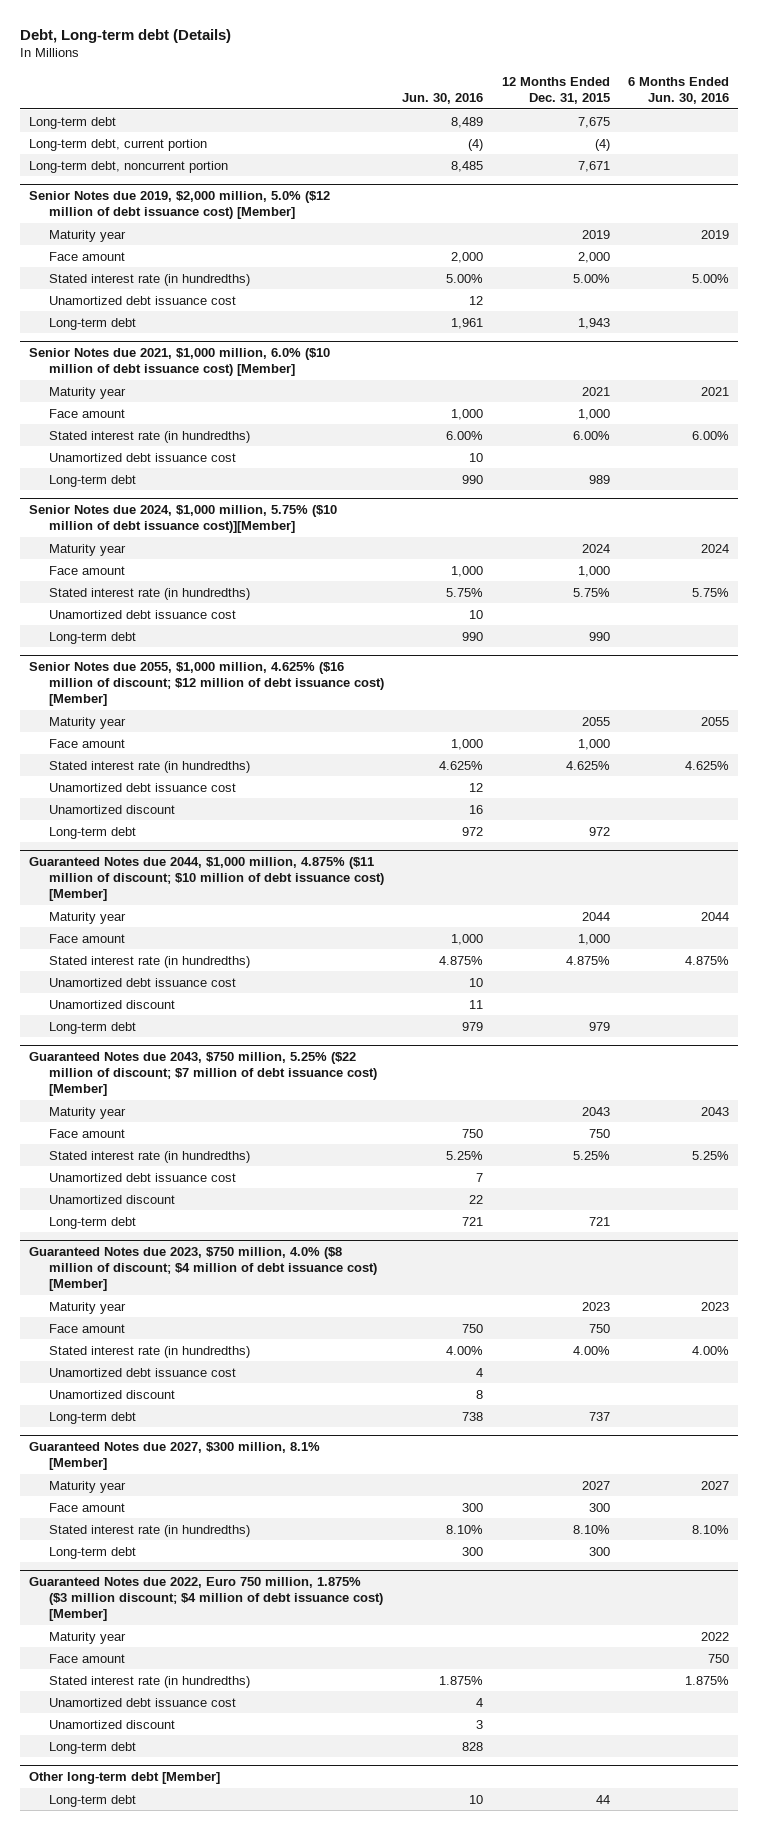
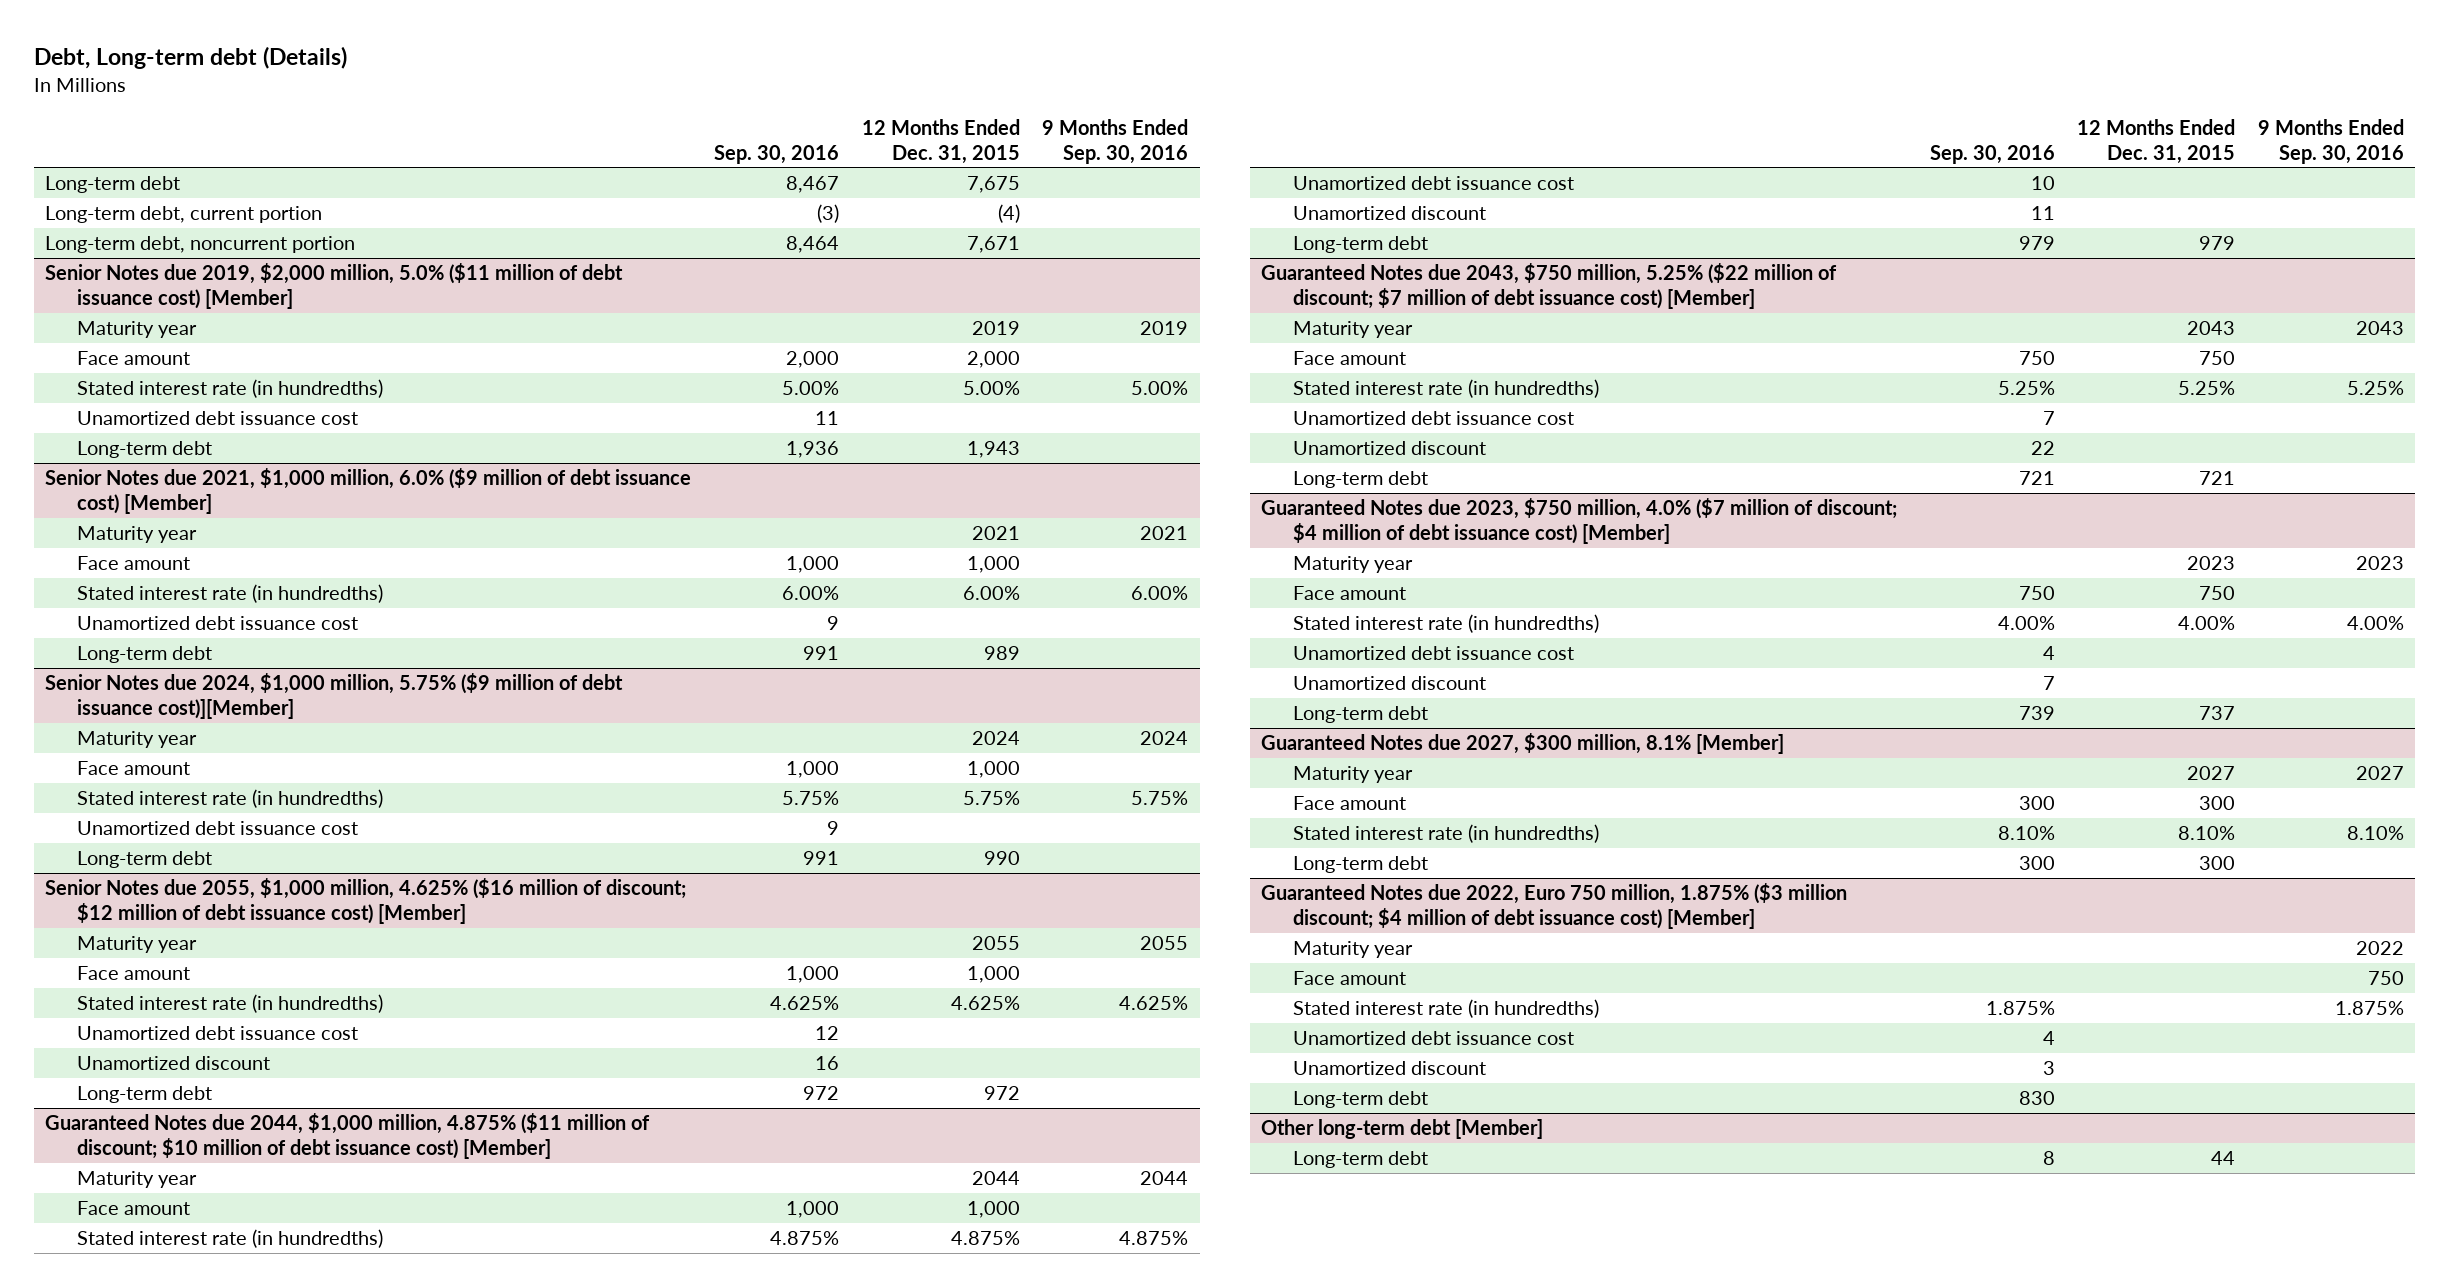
[402,92,484,104] Jun. 30, 2016 -> none
[627,76,729,104] 6 Months Ended Jun. 30, 2016 -> none
none -> [713,144,839,164] Sep. 30, 2016
none -> [1042,118,1189,164] 9 Months Ended Sep. 30, 2016
[28,190,330,219] Senior Notes due 2019, $2,000 million, 5.0% ($12 million of debt issuance cost) [Member] -> [45,263,624,310] Senior Notes due 2019, $2,000 million, 5.0% ($11 million of debt issuance cost) [Member]
[28,347,330,376] Senior Notes due 2021, $1,000 million, 6.0% ($10 million of debt issuance cost) [Member] -> [45,468,692,515] Senior Notes due 2021, $1,000 million, 6.0% ($9 million of debt issuance cost) [Member]
[28,504,337,533] Senior Notes due 2024, $1,000 million, 5.75% ($10 million of debt issuance cost)][Member] -> [45,673,624,720] Senior Notes due 2024, $1,000 million, 5.75% ($9 million of debt issuance cost)][Member]
[28,1246,377,1292] Guaranteed Notes due 2023, $750 million, 4.0% ($8 million of discount; $4 million of debt issuance cost) [Member] -> [1261,498,1898,545] Guaranteed Notes due 2023, $750 million, 4.0% ($7 million of discount; $4 million of debt issuance cost) [Member]

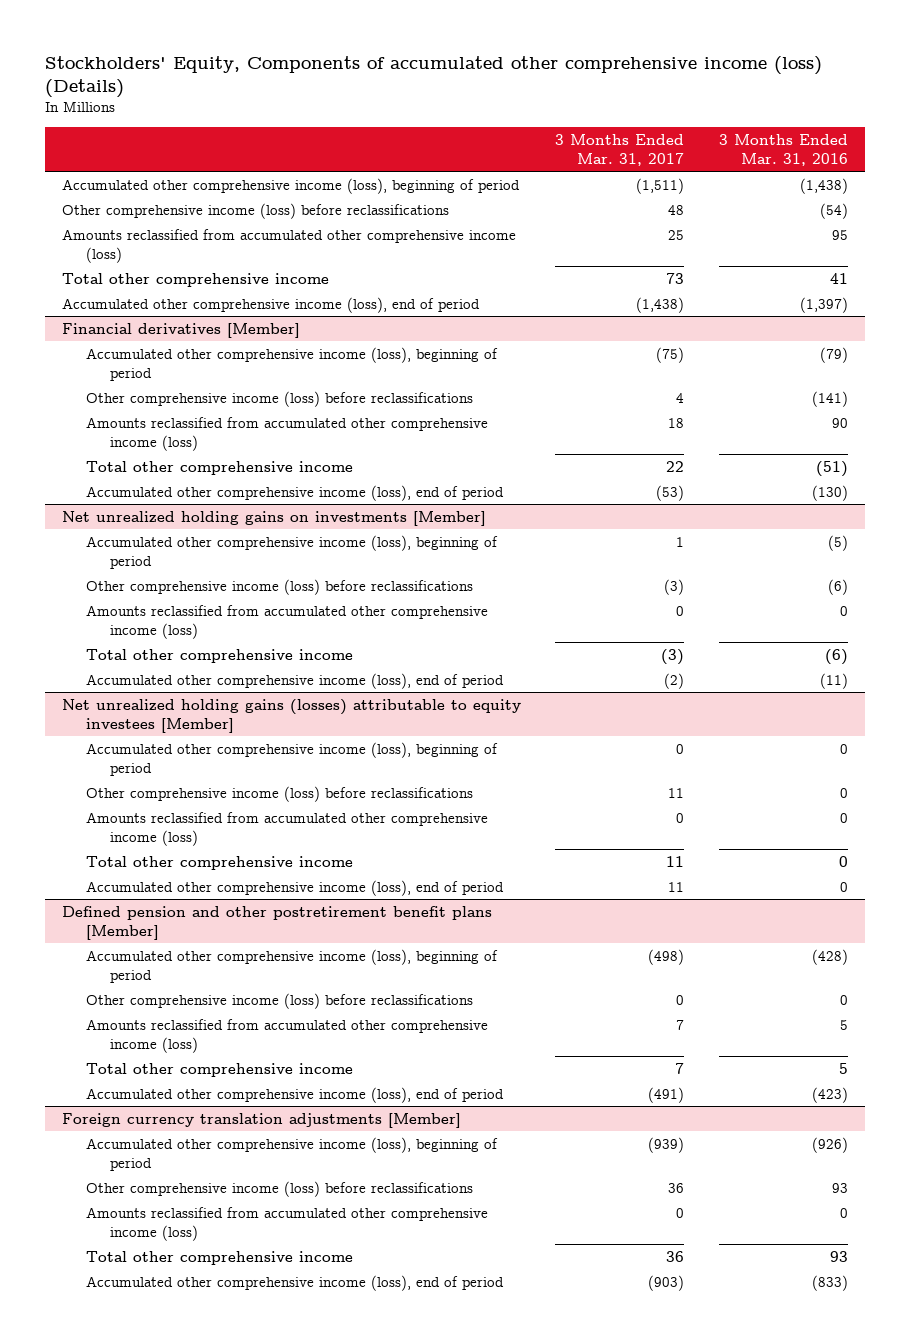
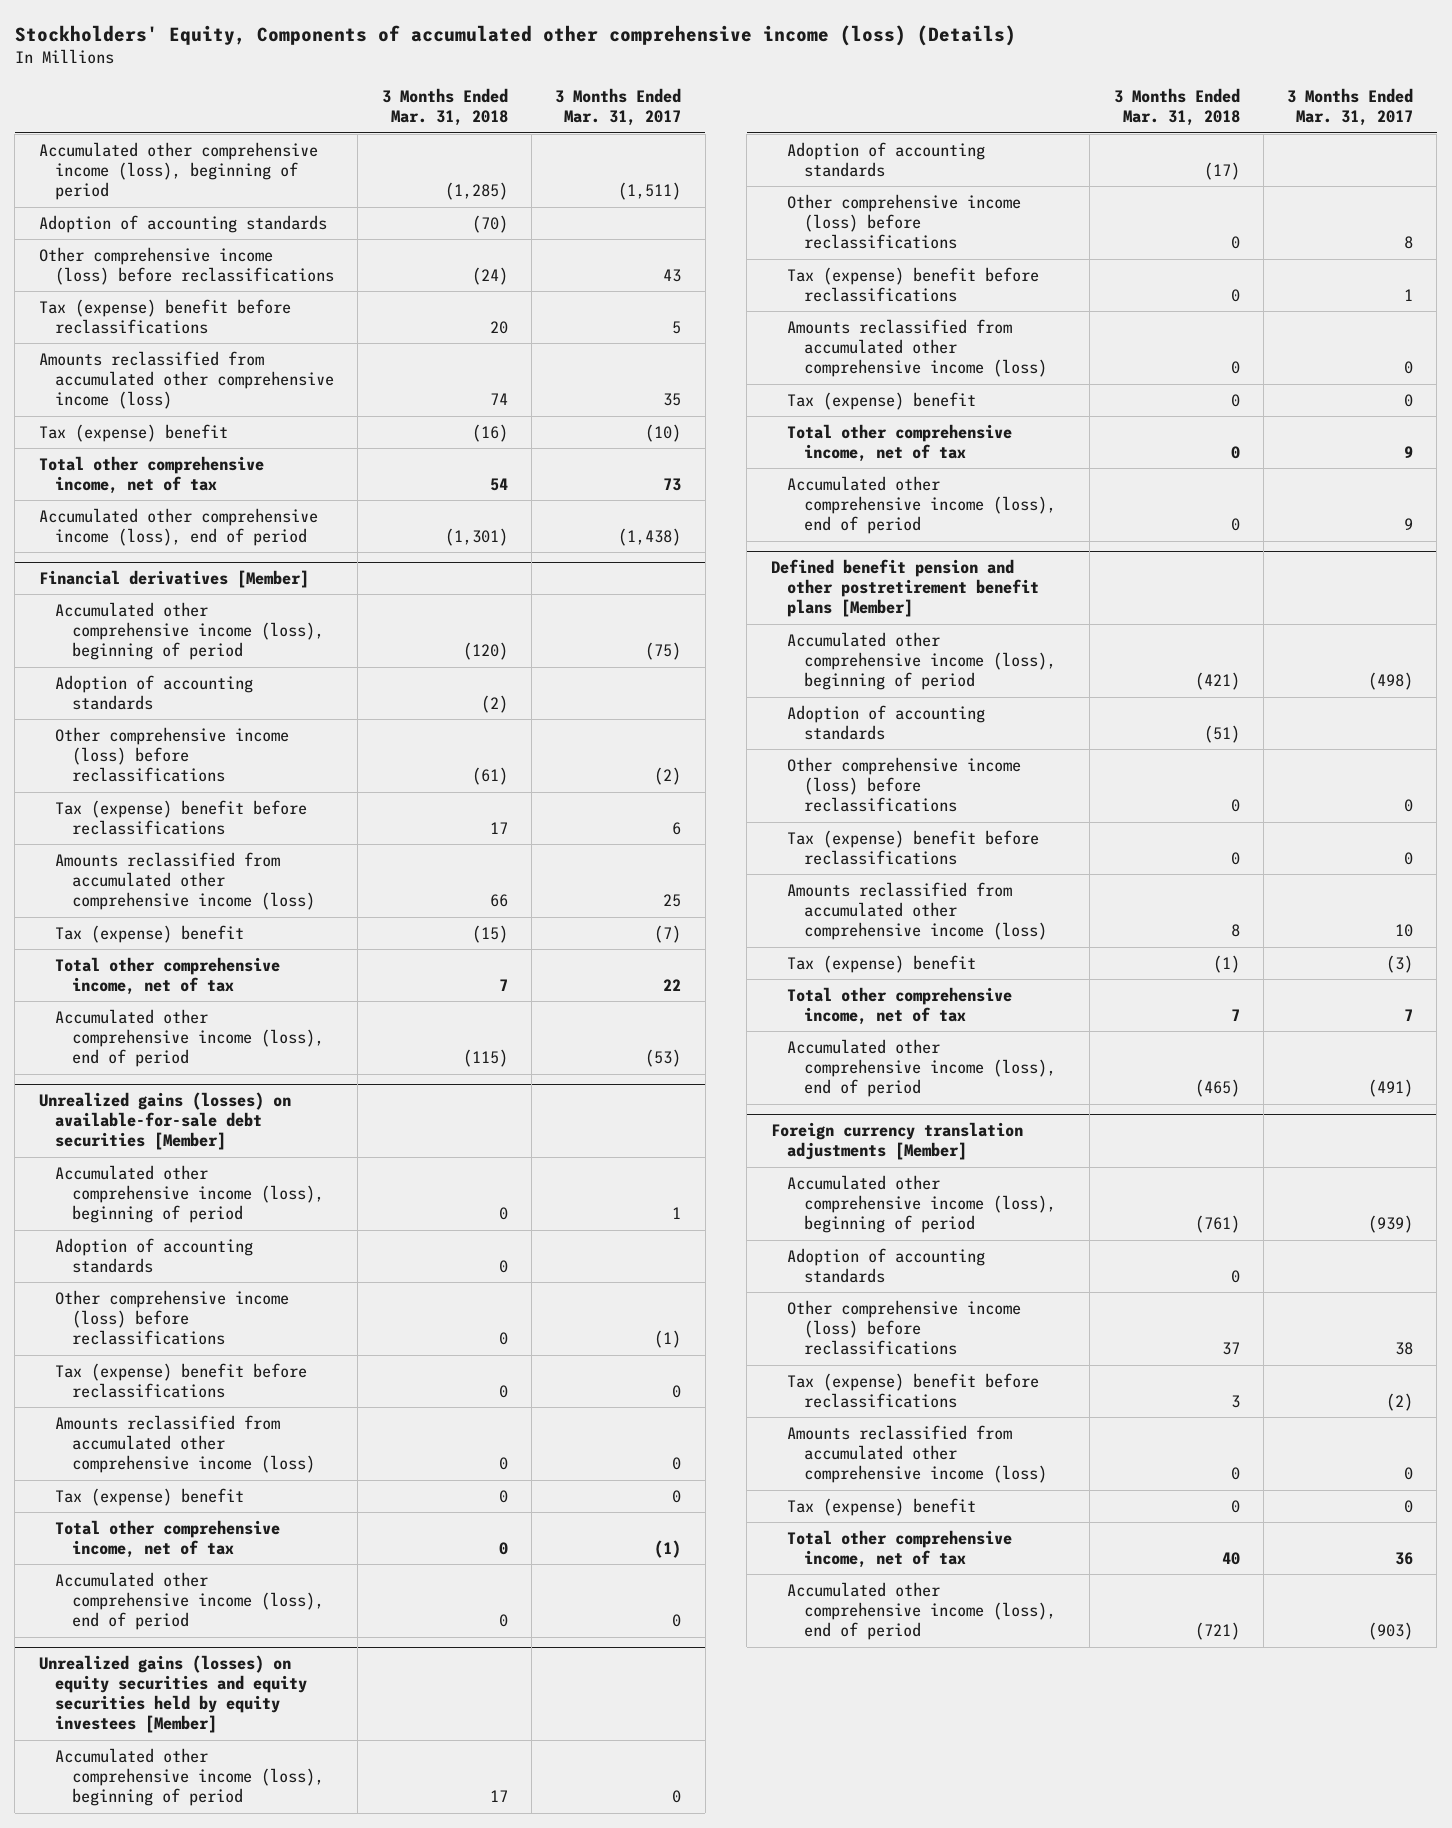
[718,133,848,167] 3 Months Ended Mar. 31, 2016 -> none
none -> [381,88,508,127] 3 Months Ended Mar. 31, 2018
none -> [38,215,327,234] Adoption of accounting standards
[668,204,685,215] 48 -> [663,269,682,283] 43
none -> [38,299,291,335] Tax (expense) benefit before reclassifications
[668,229,685,240] 25 -> [663,393,682,407] 35
none -> [38,424,228,443] Tax (expense) benefit
[62,272,330,287] Total other comprehensive income -> [38,456,264,495] Total other comprehensive income, net of tax
none -> [55,675,254,711] Adoption of accounting standards
[676,392,685,403] 4 -> [654,767,682,786] (2)
none -> [55,800,308,836] Tax (expense) benefit before reclassifications
[668,417,685,428] 18 -> [663,894,682,908] 25
none -> [55,925,245,944] Tax (expense) benefit
[86,460,354,475] Total other comprehensive income -> [55,957,281,996] Total other comprehensive income, net of tax
[62,510,487,526] Net unrealized holding gains on investments [Member] -> none
none -> [38,1092,291,1151] Unrealized gains (losses) on available-for-sale debt securities [Member]
none -> [55,1238,254,1274] Adoption of accounting standards
[664,578,685,595] (3) -> [654,1330,682,1349] (1)
none -> [55,1363,308,1399] Tax (expense) benefit before reclassifications
[62,698,522,733] Net unrealized holding gains (losses) attributable to equity investees [Member] -> none
none -> [55,1488,245,1507] Tax (expense) benefit
[86,648,354,663] Total other comprehensive income -> [55,1520,281,1559] Total other comprehensive income, net of tax
[661,648,685,665] (3) -> [654,1540,682,1559] (1)
[664,672,685,689] (2) -> [672,1614,682,1628] 0
none -> [38,1655,308,1734] Unrealized gains (losses) on equity securities and equity securities held by equity investees [Member]
none -> [787,142,986,178] Adoption of accounting standards
[668,787,685,798] 11 -> [1404,236,1414,250] 8
none -> [787,267,1040,303] Tax (expense) benefit before reclassifications
none -> [787,392,977,411] Tax (expense) benefit
[86,855,354,870] Total other comprehensive income -> [787,424,1013,463] Total other comprehensive income, net of tax
[666,855,685,867] 11 -> [1404,446,1414,459] 9
[668,881,685,892] 11 -> [1404,518,1414,531] 9
[62,905,493,940] Defined pension and other postretirement benefit plans [Member] -> [770,559,1040,618] Defined benefit pension and other postretirement benefit plans [Member]
none -> [787,705,986,741] Adoption of accounting standards
none -> [787,830,1040,866] Tax (expense) benefit before reclassifications
[676,1019,685,1030] 7 -> [1395,924,1414,938] 10
none -> [787,955,977,974] Tax (expense) benefit
[86,1062,354,1077] Total other comprehensive income -> [787,987,1013,1026] Total other comprehensive income, net of tax
none -> [787,1248,986,1284] Adoption of accounting standards
[668,1182,685,1193] 36 -> [1395,1342,1414,1356] 38
none -> [787,1373,1040,1409] Tax (expense) benefit before reclassifications
none -> [787,1498,977,1517] Tax (expense) benefit
[86,1250,354,1265] Total other comprehensive income -> [787,1530,1013,1569] Total other comprehensive income, net of tax

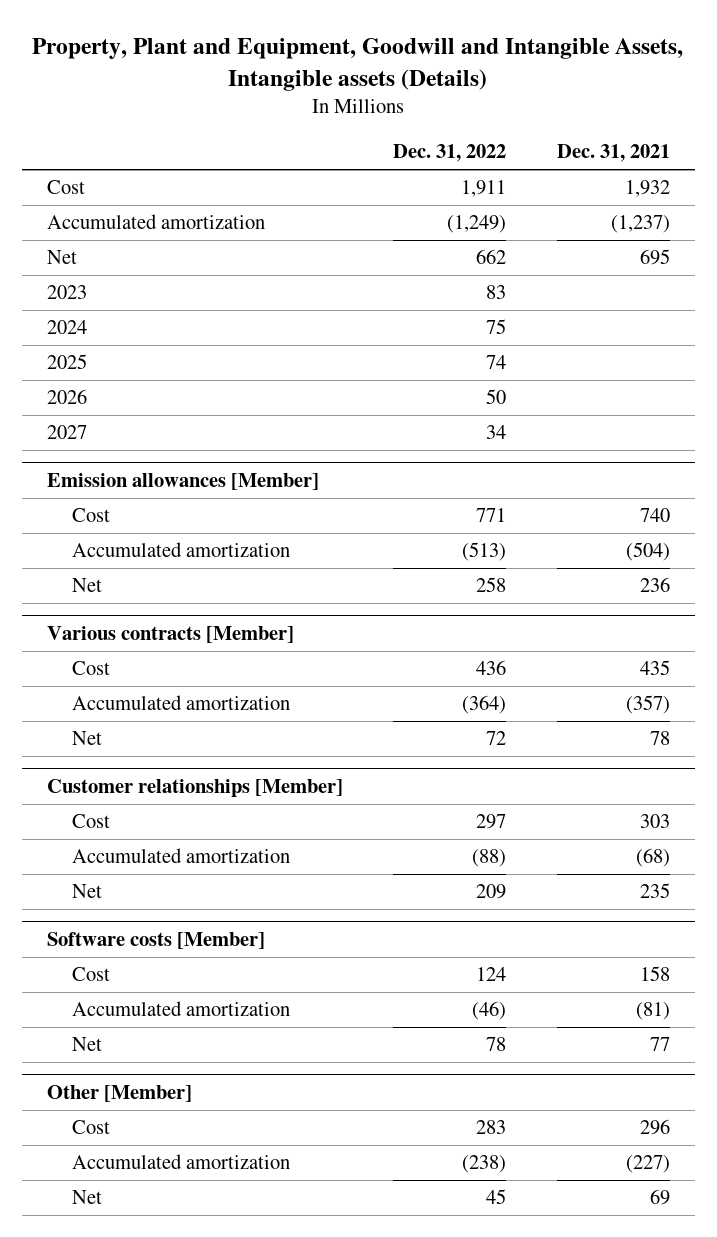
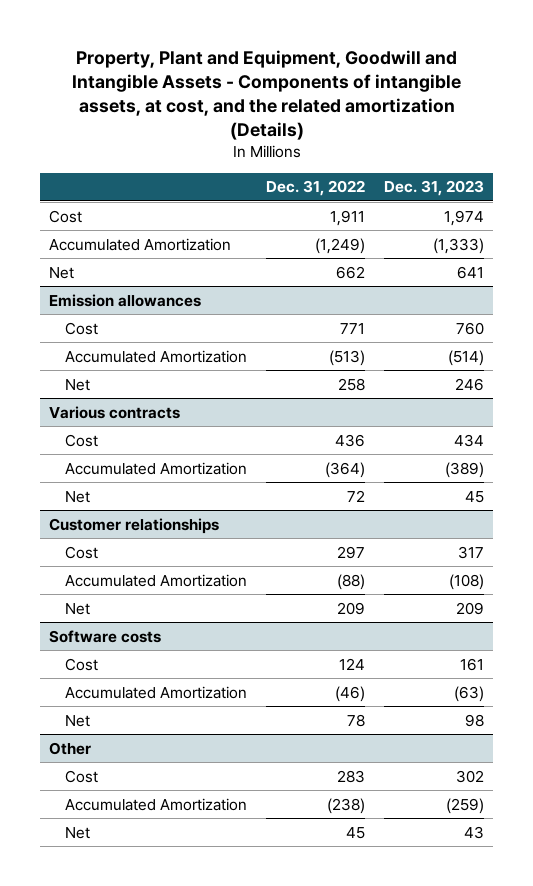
[32,37,684,91] Property, Plant and Equipment, Goodwill and Intangible Assets, Intangible assets (Details) -> [71,50,461,141] Property, Plant and Equipment, Goodwill and Intangible Assets - Components of intangible assets, at cost, and the related amortization (Details)
[556,144,670,163] Dec. 31, 2021 -> none
none -> [383,180,484,197] Dec. 31, 2023
[46,214,265,230] Accumulated amortization -> [49,237,232,251] Accumulated Amortization
[46,285,87,300] 2023 -> none
[46,320,87,335] 2024 -> none
[46,354,87,370] 2025 -> none
[46,389,87,405] 2026 -> none
[46,425,87,440] 2027 -> none
[46,472,319,490] Emission allowances [Member] -> [49,293,202,307] Emission allowances
[72,542,291,558] Accumulated amortization -> [65,349,248,363] Accumulated Amortization
[46,625,294,643] Various contracts [Member] -> [49,405,181,419] Various contracts
[72,695,291,711] Accumulated amortization -> [65,461,248,475] Accumulated Amortization
[46,778,343,797] Customer relationships [Member] -> [49,517,220,534] Customer relationships
[72,848,291,864] Accumulated amortization -> [65,573,248,587] Accumulated Amortization
[46,931,265,949] Software costs [Member] -> [49,629,162,643] Software costs
[72,1001,291,1017] Accumulated amortization -> [65,685,248,699] Accumulated Amortization
[46,1084,192,1102] Other [Member] -> [49,741,92,755] Other
[72,1154,291,1170] Accumulated amortization -> [65,797,248,811] Accumulated Amortization

